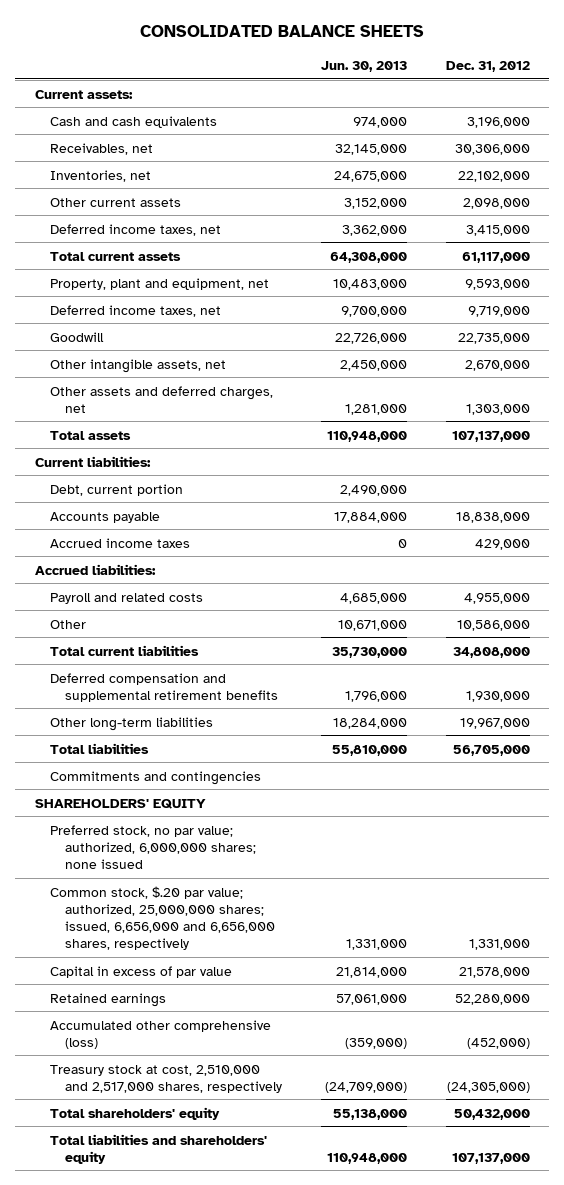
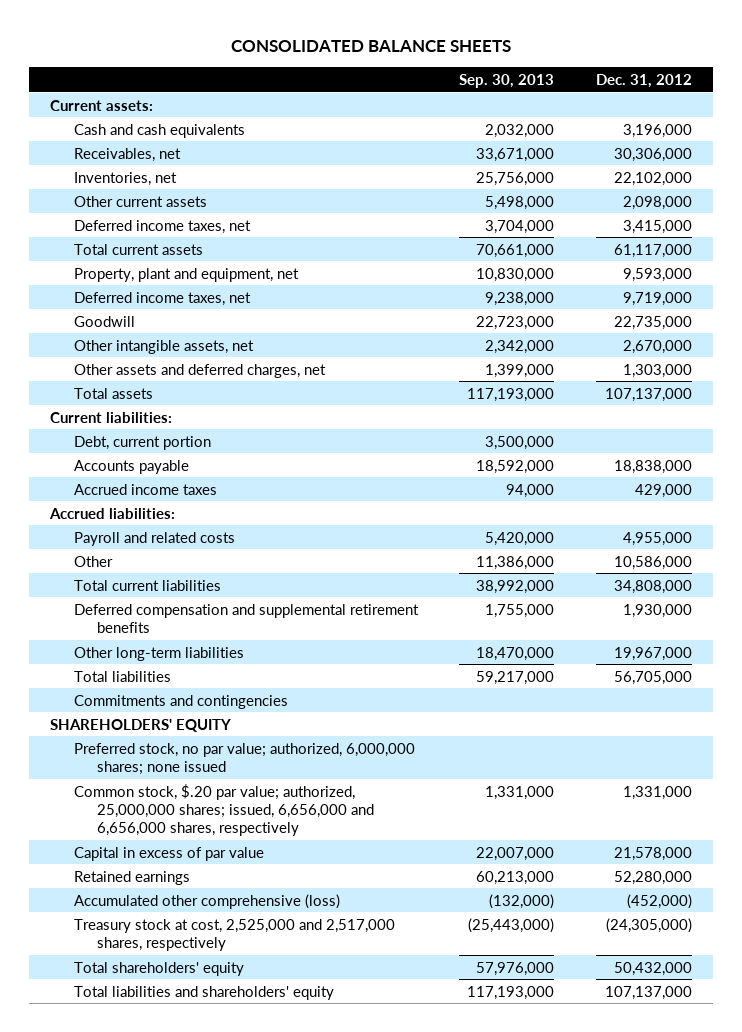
[320,61,407,73] Jun. 30, 2013 -> none
none -> [459,74,555,89] Sep. 30, 2013
[49,1064,282,1093] Treasury stock at cost, 2,510,000 and 2,517,000 shares, respectively -> [73,918,395,951] Treasury stock at cost, 2,525,000 and 2,517,000 shares, respectively

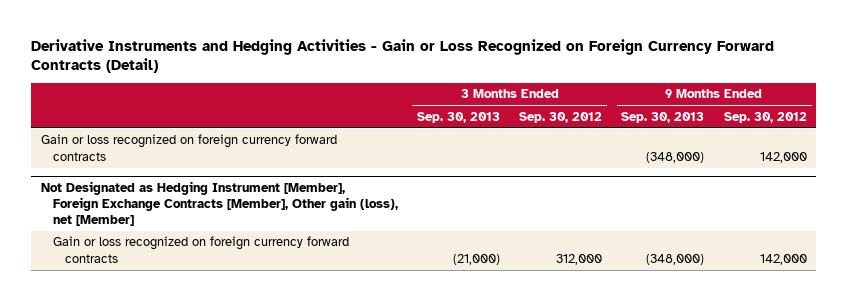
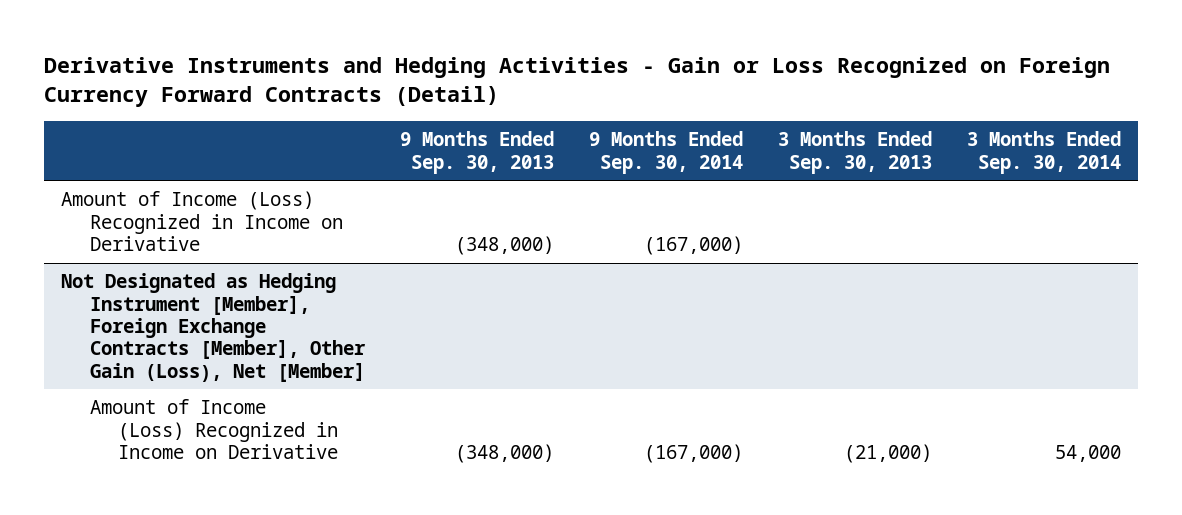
[519,111,603,123] Sep. 30, 2012 -> none
[723,111,807,123] Sep. 30, 2012 -> none
none -> [588,131,743,174] 9 Months Ended Sep. 30, 2014
none -> [966,131,1121,174] 3 Months Ended Sep. 30, 2014
[40,134,337,161] Gain or loss recognized on foreign currency forward contracts -> [61,191,343,251] Amount of Income (Loss) Recognized in Income on Derivative
[40,180,398,227] Not Designated as Hedging Instrument [Member], Foreign Exchange Contracts [Member], Other gain (loss), net [Member] -> [61,273,366,382] Not Designated as Hedging Instrument [Member], Foreign Exchange Contracts [Member], Other Gain (Loss), Net [Member]
[52,236,349,263] Gain or loss recognized on foreign currency forward contracts -> [89,399,339,459] Amount of Income (Loss) Recognized in Income on Derivative

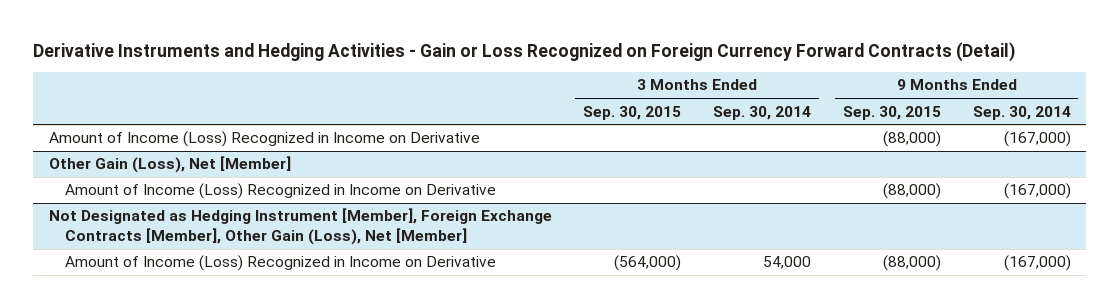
[399,131,554,174] 9 Months Ended Sep. 30, 2013 -> none
[777,131,932,174] 3 Months Ended Sep. 30, 2013 -> none
none -> [583,105,682,120] Sep. 30, 2015
none -> [842,105,941,120] Sep. 30, 2015
none -> [48,156,291,174] Other Gain (Loss), Net [Member]
none -> [64,183,496,200] Amount of Income (Loss) Recognized in Income on Derivative

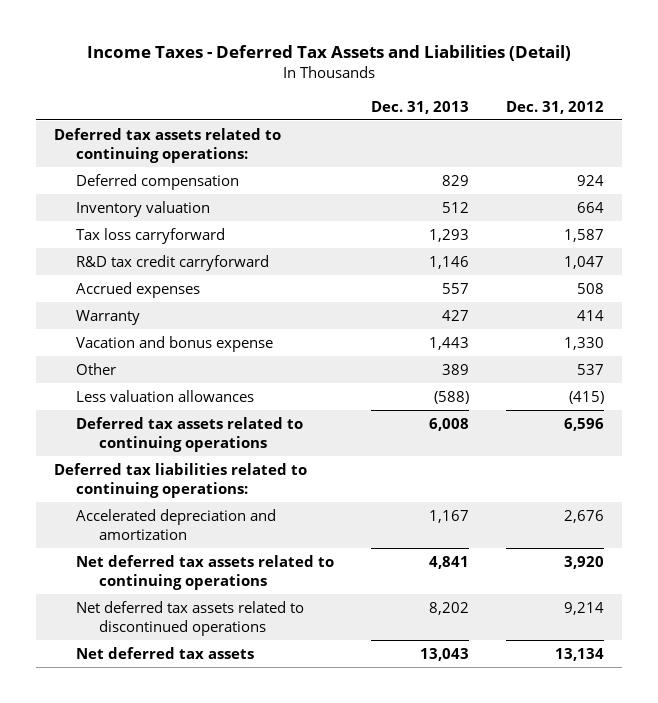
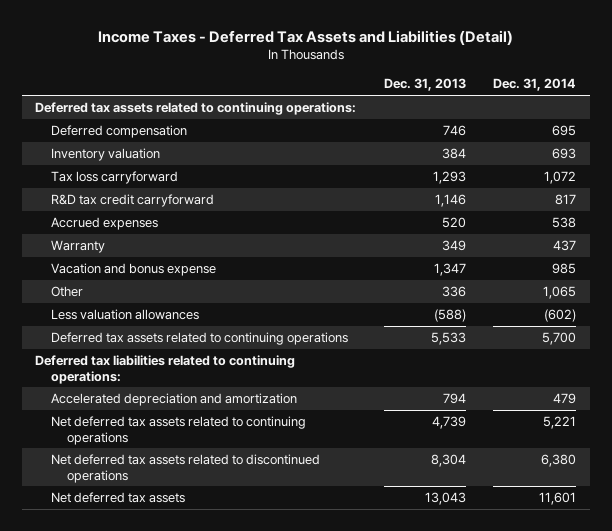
[505,100,604,114] Dec. 31, 2012 -> none
none -> [493,78,577,92] Dec. 31, 2014
[442,174,470,186] 829 -> [442,124,466,136] 746
[442,201,470,213] 512 -> [441,147,466,159] 384
[442,282,470,294] 557 -> [441,216,466,228] 520
[442,309,470,321] 427 -> [441,239,466,251] 349
[429,336,470,350] 1,443 -> [433,262,466,276] 1,347
[442,363,470,375] 389 -> [441,285,466,297] 336
[429,417,470,431] 6,008 -> [430,331,466,345] 5,533
[429,509,470,523] 1,167 -> [442,392,466,404] 794
[429,555,470,569] 4,841 -> [431,415,466,429] 4,739
[429,601,470,615] 8,202 -> [430,453,466,467] 8,304

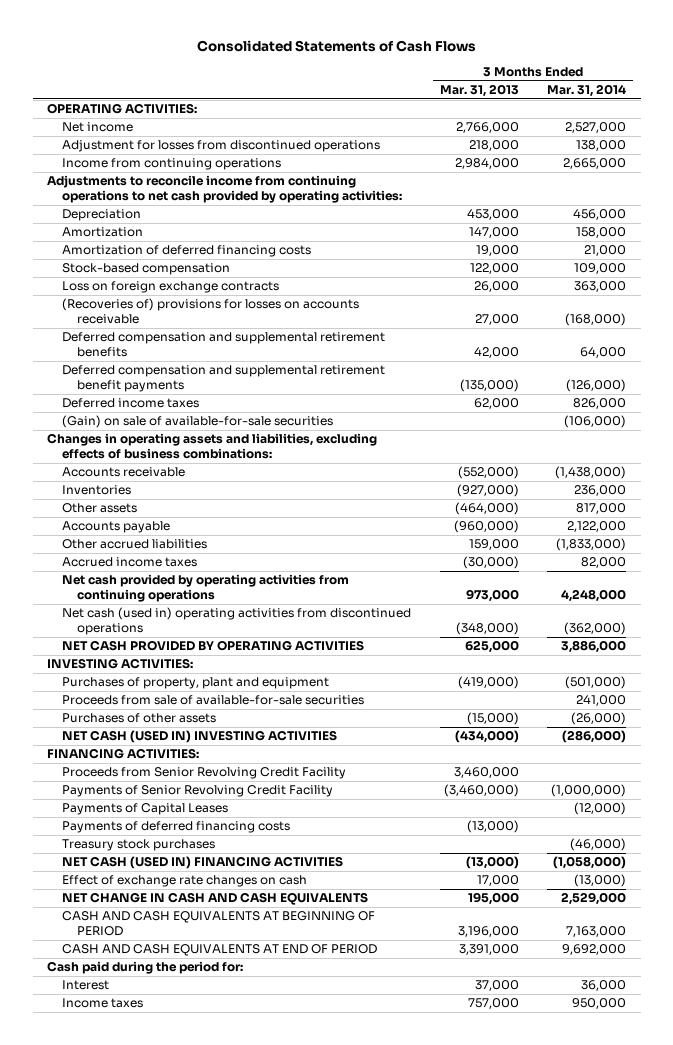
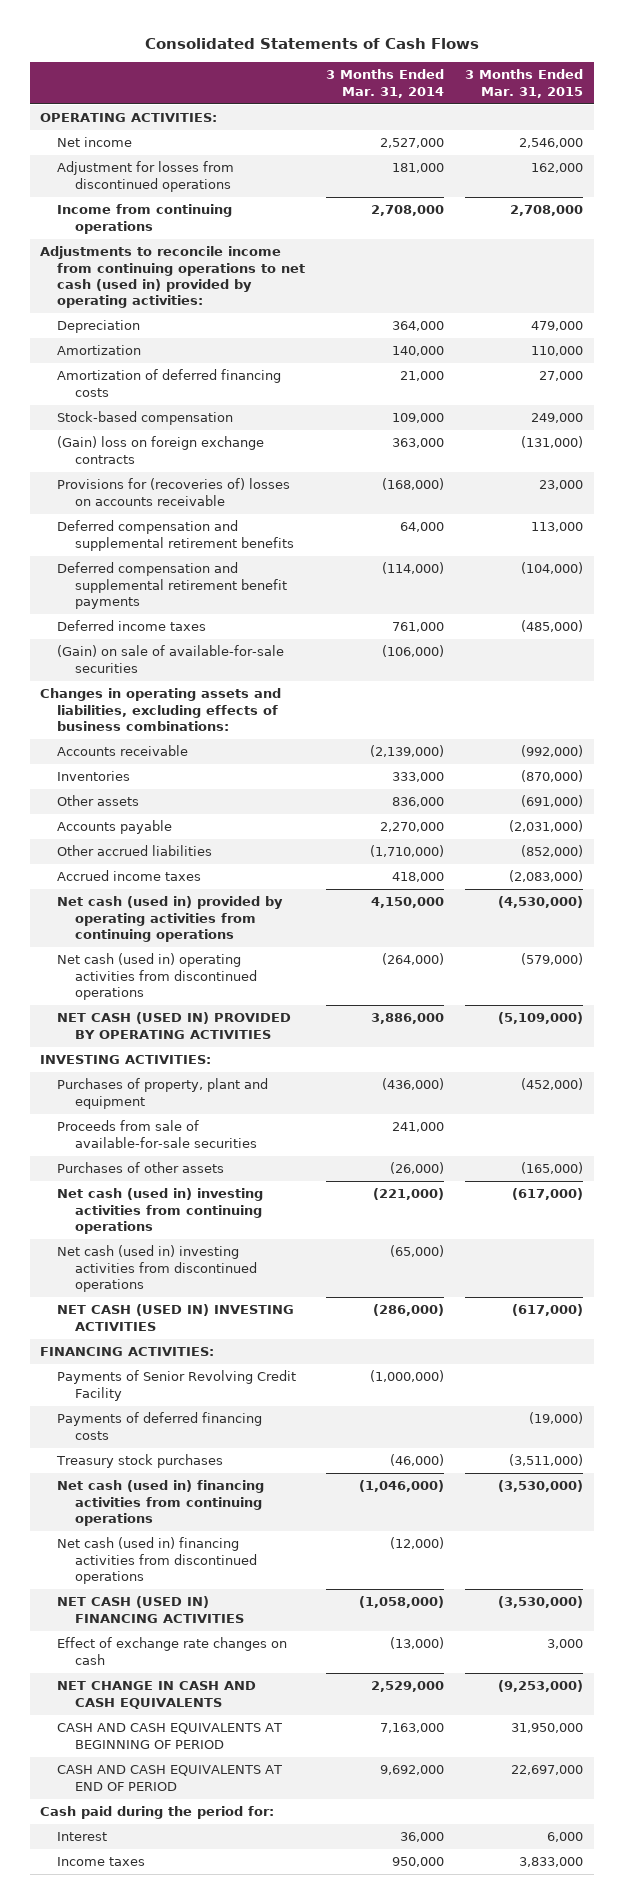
[439,83,519,97] Mar. 31, 2013 -> none
none -> [465,69,584,98] 3 Months Ended Mar. 31, 2015
[576,140,627,152] 138,000 -> [392,163,445,174] 181,000
[563,158,627,170] 2,665,000 -> [371,205,445,217] 2,708,000
[46,175,403,204] Adjustments to reconcile income from continuing operations to net cash provided by operating activities: -> [40,246,306,309] Adjustments to reconcile income from continuing operations to net cash (used in) provided by operating activities:
[573,209,627,221] 456,000 -> [392,321,445,332] 364,000
[576,227,627,239] 158,000 -> [392,346,445,357] 140,000
[62,281,280,294] Loss on foreign exchange contracts -> [57,436,265,464] (Gain) loss on foreign exchange contracts
[62,298,360,325] (Recoveries of) provisions for losses on accounts receivable -> [57,478,291,506] Provisions for (recoveries of) losses on accounts receivable
[566,379,627,393] (126,000) -> [382,562,445,575] (114,000)
[573,398,627,410] 826,000 -> [392,622,445,633] 761,000
[555,466,627,480] (1,438,000) -> [370,745,445,758] (2,139,000)
[574,485,627,497] 236,000 -> [392,772,445,783] 333,000
[576,503,627,515] 817,000 -> [392,797,445,808] 836,000
[567,521,627,533] 2,122,000 -> [380,822,445,833] 2,270,000
[556,538,627,552] (1,833,000) -> [370,845,445,858] (1,710,000)
[581,557,627,569] 82,000 -> [392,872,445,883] 418,000
[62,574,350,603] Net cash provided by operating activities from continuing operations -> [57,896,284,942] Net cash (used in) provided by operating activities from continuing operations
[561,589,627,603] 4,248,000 -> [371,897,445,909] 4,150,000
[564,622,627,636] (362,000) -> [382,953,445,966] (264,000)
[62,640,365,652] NET CASH PROVIDED BY OPERATING ACTIVITIES -> [57,1012,292,1039] NET CASH (USED IN) PROVIDED BY OPERATING ACTIVITIES
[565,676,627,690] (501,000) -> [382,1078,445,1091] (436,000)
none -> [57,1188,264,1234] Net cash (used in) investing activities from continuing operations
none -> [57,1245,257,1292] Net cash (used in) investing activities from discontinued operations
[62,767,347,780] Proceeds from Senior Revolving Credit Facility -> none
[62,803,229,816] Payments of Capital Leases -> none
none -> [57,1480,265,1526] Net cash (used in) financing activities from continuing operations
none -> [57,1537,257,1584] Net cash (used in) financing activities from discontinued operations

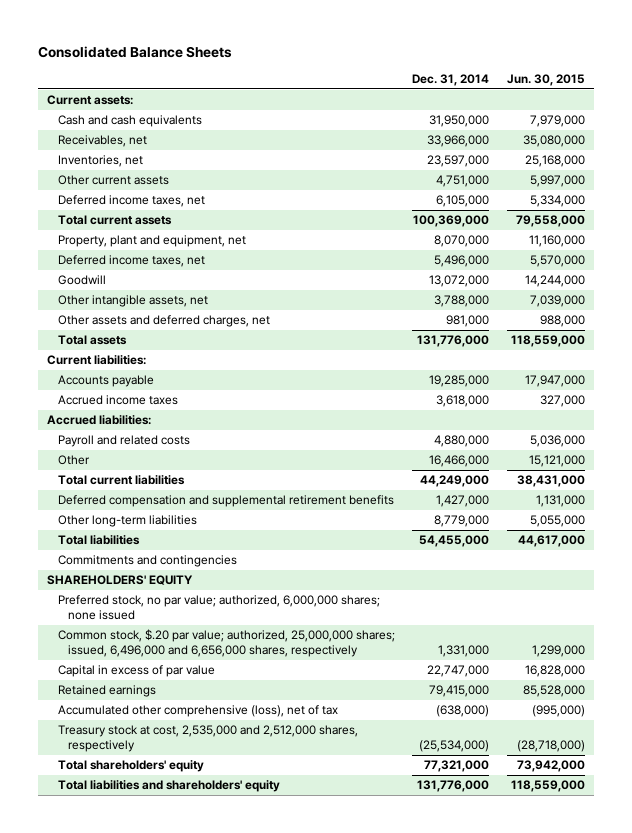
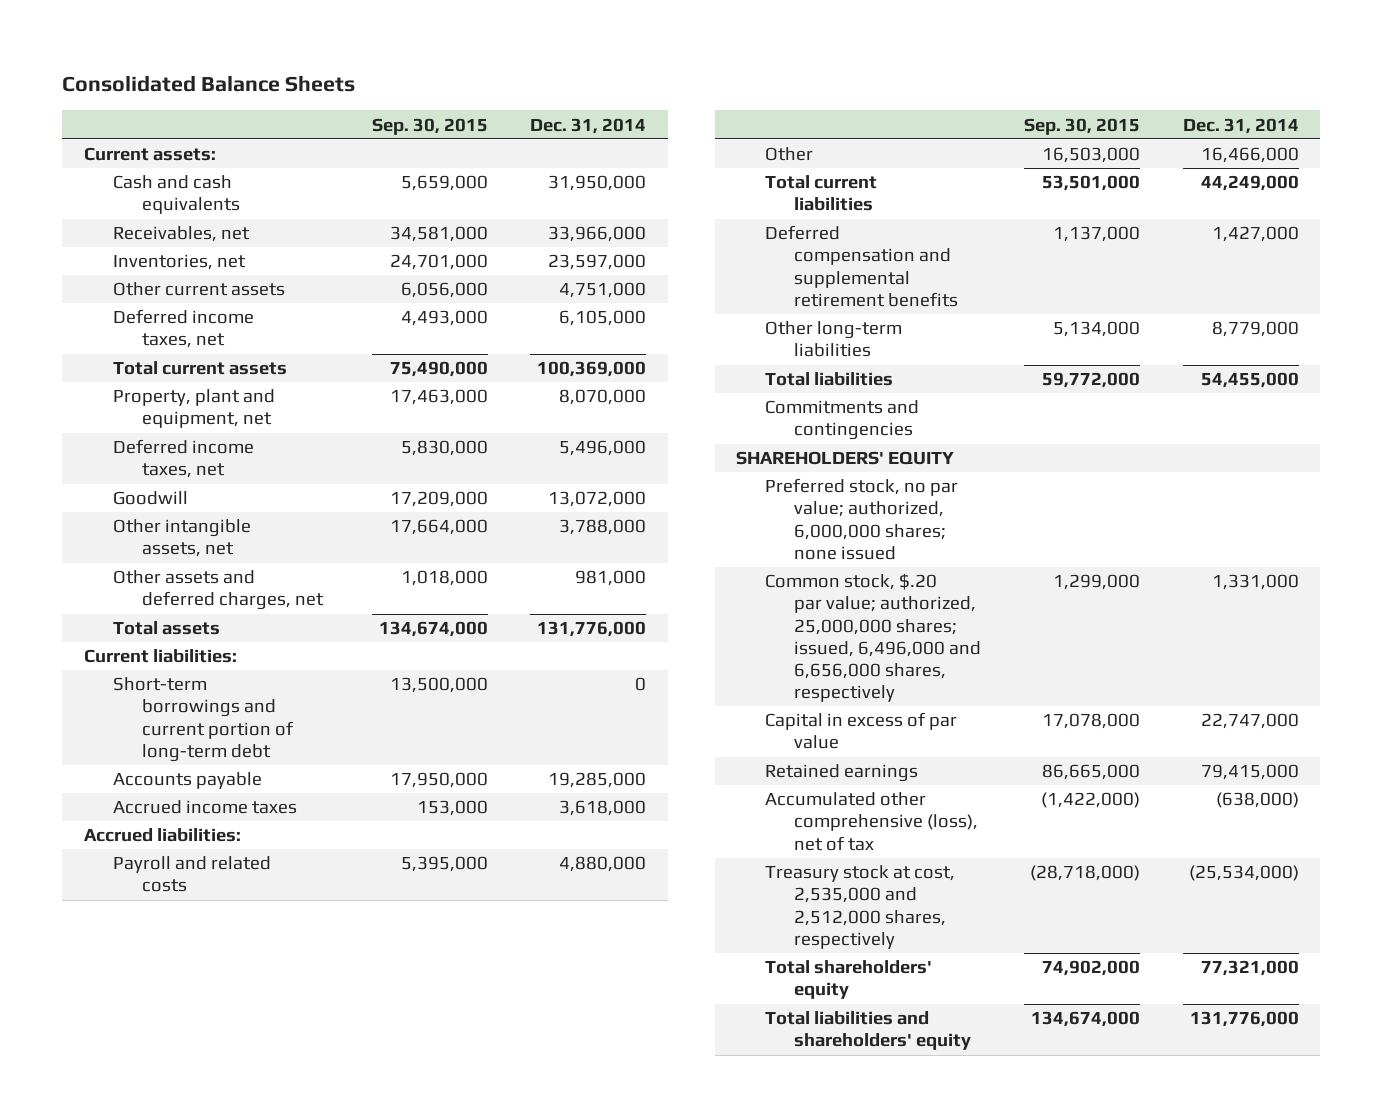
[506,74,585,87] Jun. 30, 2015 -> none
none -> [371,117,488,135] Sep. 30, 2015
none -> [112,677,294,762] Short-term borrowings and current portion of long-term debt

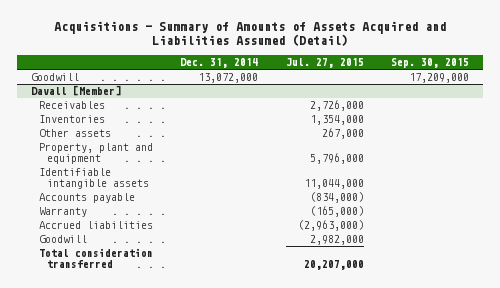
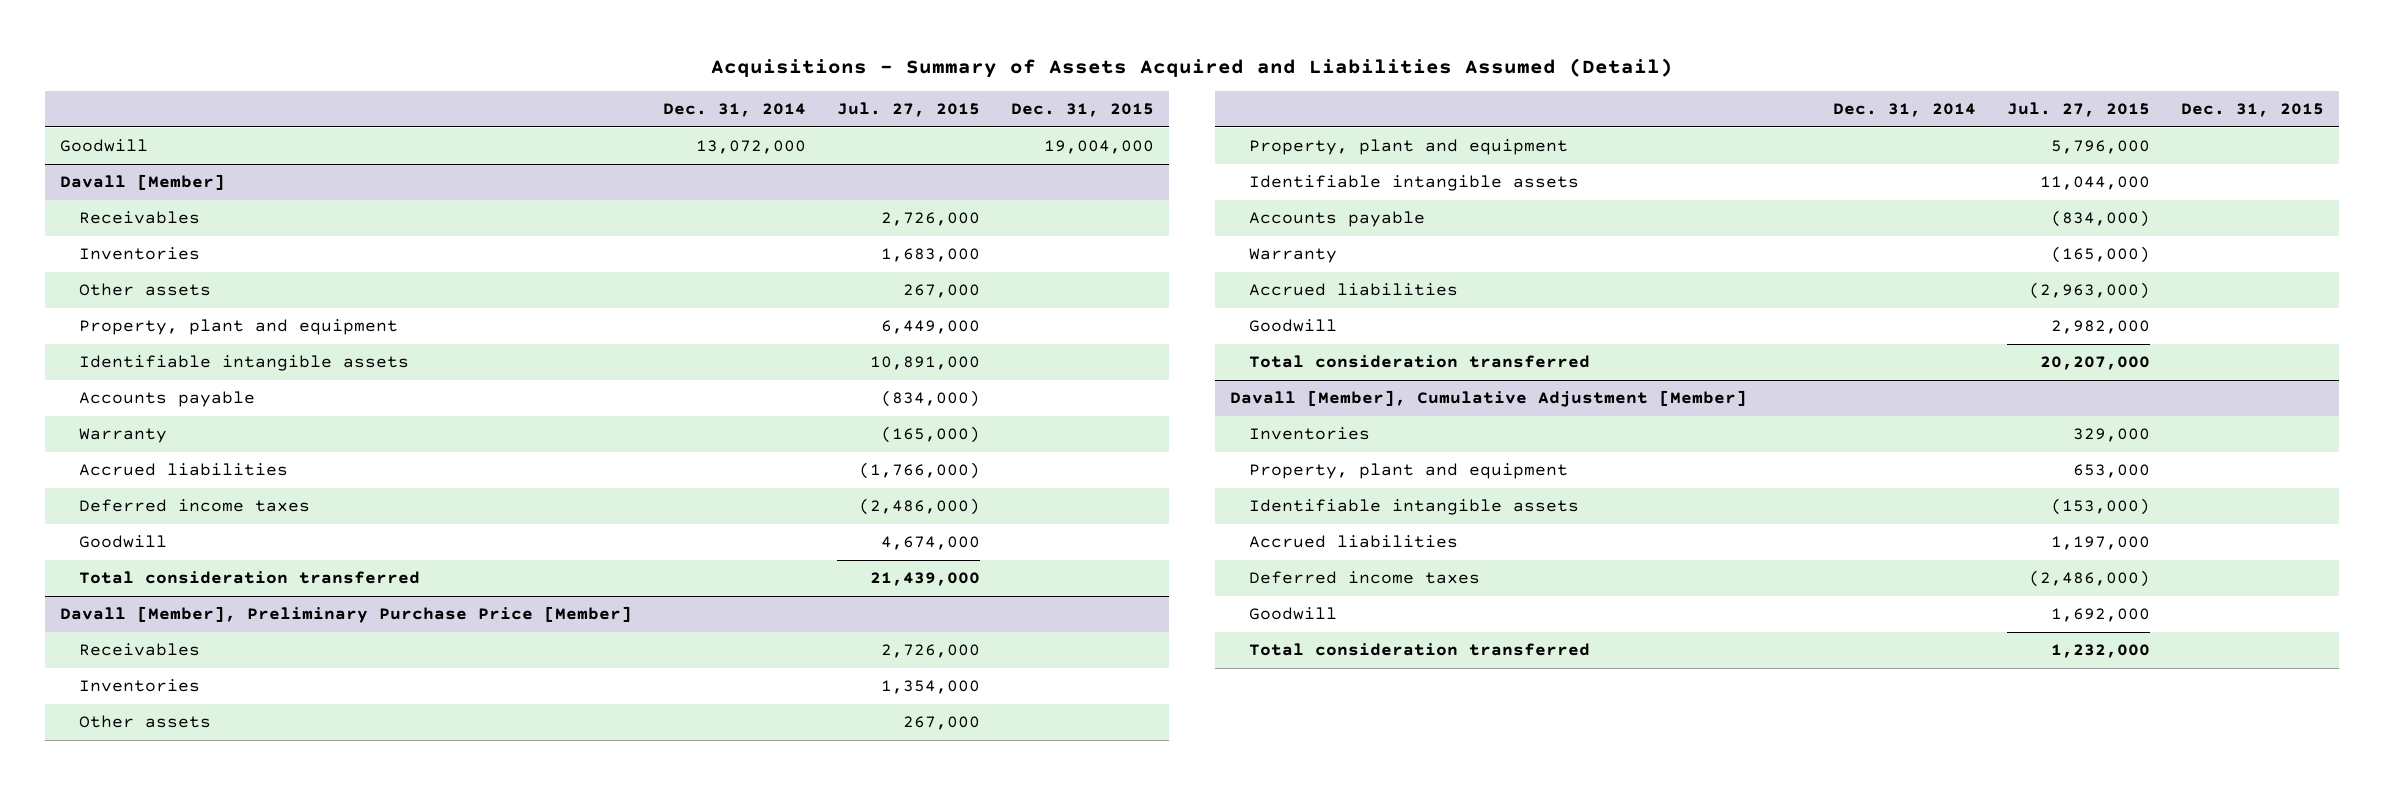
[54,21,447,47] Acquisitions - Summary of Amounts of Assets Acquired and Liabilities Assumed (Detail) -> [711,58,1674,79] Acquisitions - Summary of Assets Acquired and Liabilities Assumed (Detail)
[391,58,470,69] Sep. 30, 2015 -> none
none -> [1010,103,1154,118] Dec. 31, 2015
none -> [78,247,200,261] Inventories
none -> [78,283,211,297] Other assets
none -> [78,319,398,336] Property, plant and equipment
none -> [78,355,409,372] Identifiable intangible assets
none -> [78,391,255,408] Accounts payable
none -> [78,428,167,444] Warranty
none -> [78,463,288,477] Accrued liabilities
none -> [78,499,310,513] Deferred income taxes
none -> [78,535,167,549] Goodwill
none -> [78,571,420,585] Total consideration transferred
none -> [60,606,633,624] Davall [Member], Preliminary Purchase Price [Member]
none -> [78,643,200,657] Receivables
none -> [1230,390,1748,408] Davall [Member], Cumulative Adjustment [Member]
none -> [1248,427,1370,441] Inventories
none -> [1248,463,1568,480] Property, plant and equipment
none -> [1248,499,1579,516] Identifiable intangible assets
none -> [1248,535,1458,549] Accrued liabilities
none -> [1248,571,1480,585] Deferred income taxes
none -> [1248,607,1337,621] Goodwill
none -> [1248,643,1590,657] Total consideration transferred

